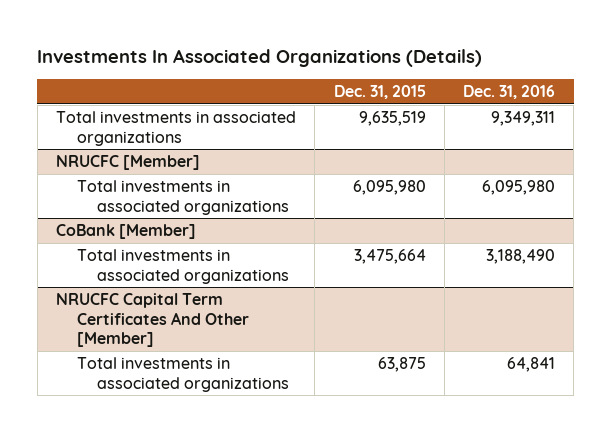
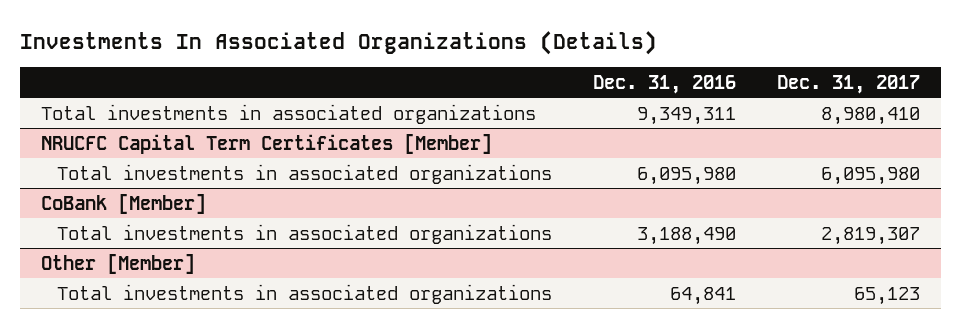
[333,84,426,99] Dec. 31, 2015 -> none
none -> [777,74,921,94] Dec. 31, 2017
[56,155,201,171] NRUCFC [Member] -> [40,133,492,154] NRUCFC Capital Term Certificates [Member]
[56,293,249,347] NRUCFC Capital Term Certificates And Other [Member] -> [40,253,195,274] Other [Member]

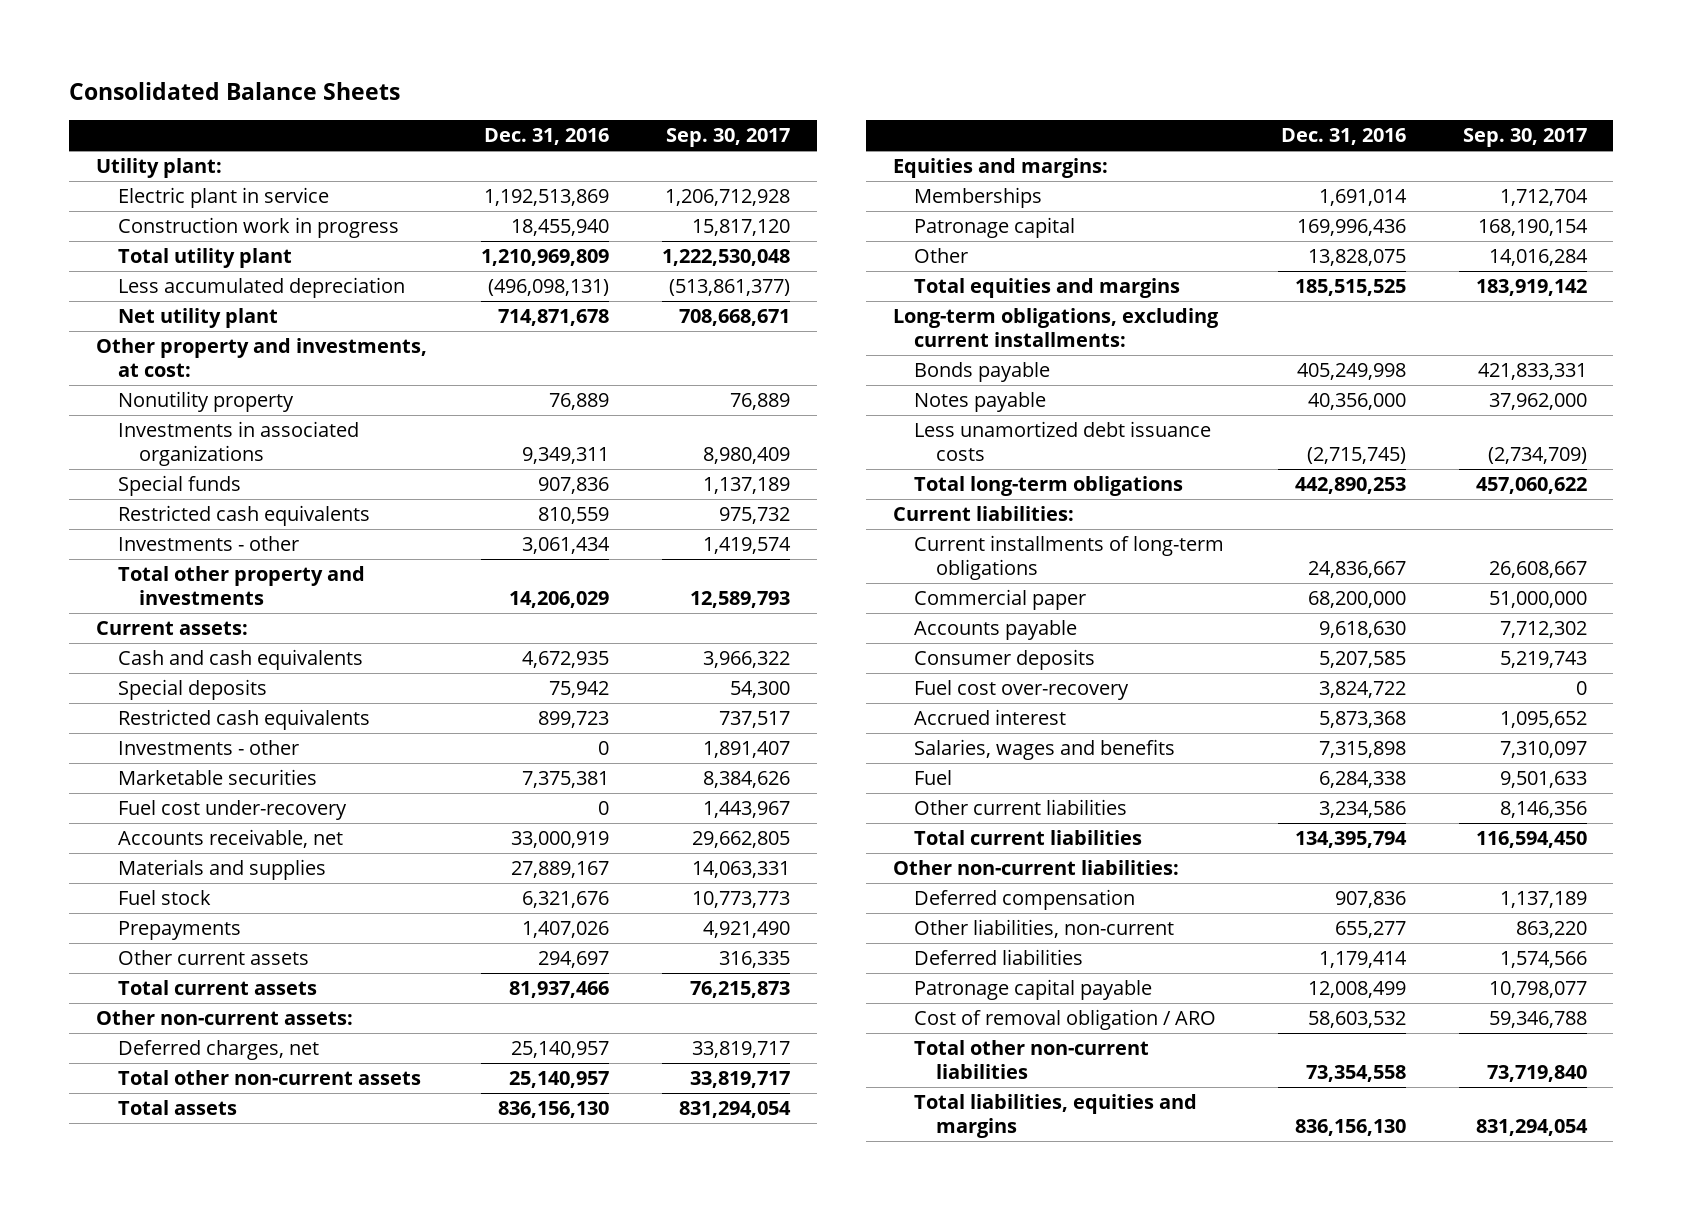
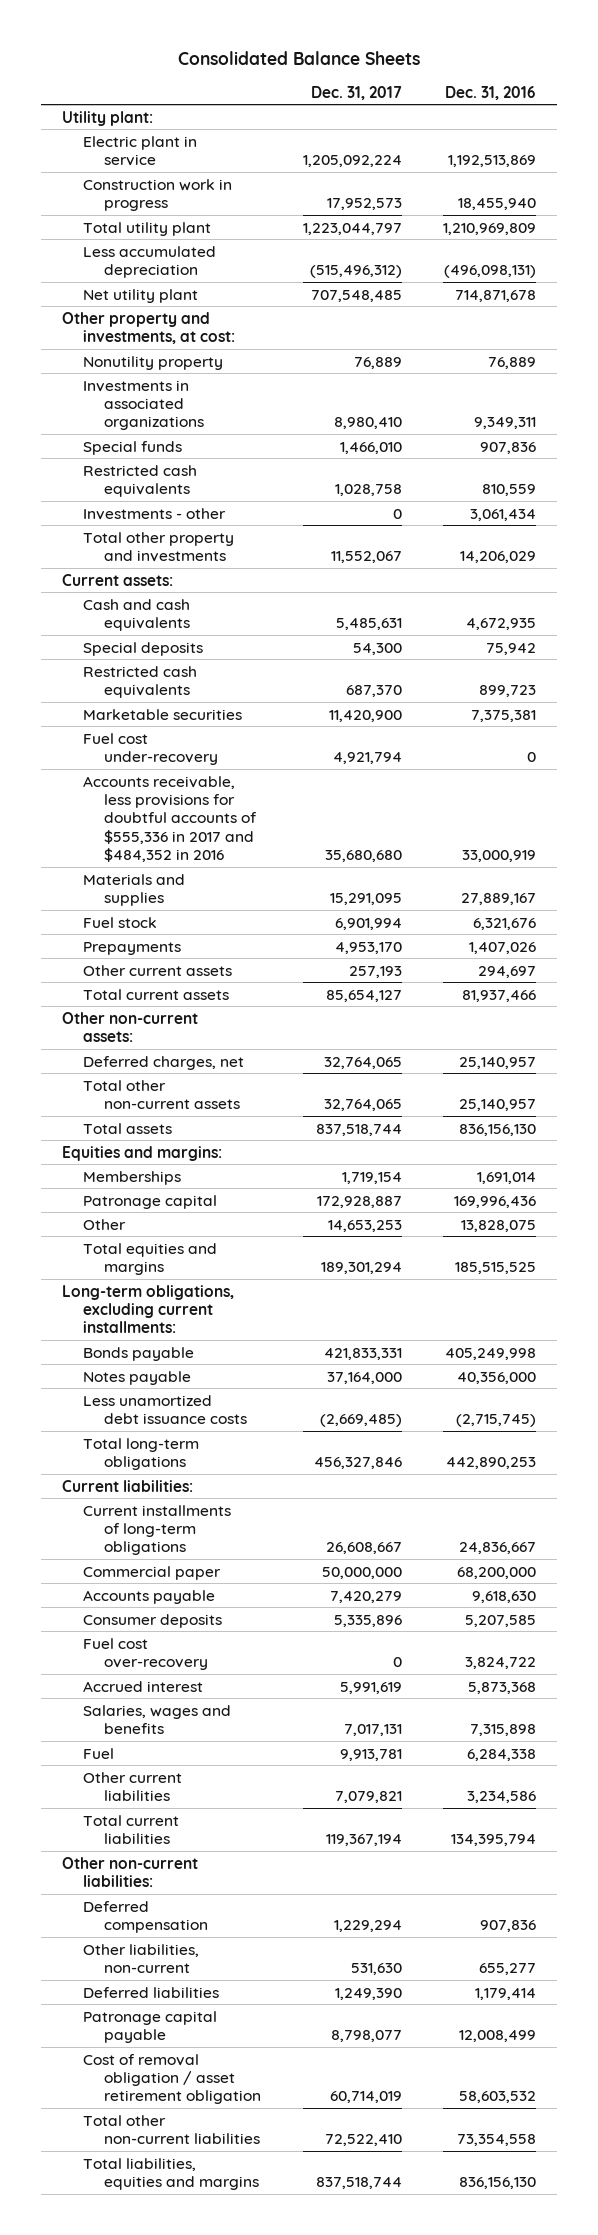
[665,128,790,148] Sep. 30, 2017 -> none
none -> [310,85,402,100] Dec. 31, 2017
[117,740,299,756] Investments - other -> none
[117,829,343,849] Accounts receivable, net -> [82,775,257,863] Accounts receivable, less provisions for doubtful accounts of $555,336 in 2017 and $484,352 in 2016
[914,1009,1217,1031] Cost of removal obligation / ARO -> [82,2053,261,2105] Cost of removal obligation / asset retirement obligation

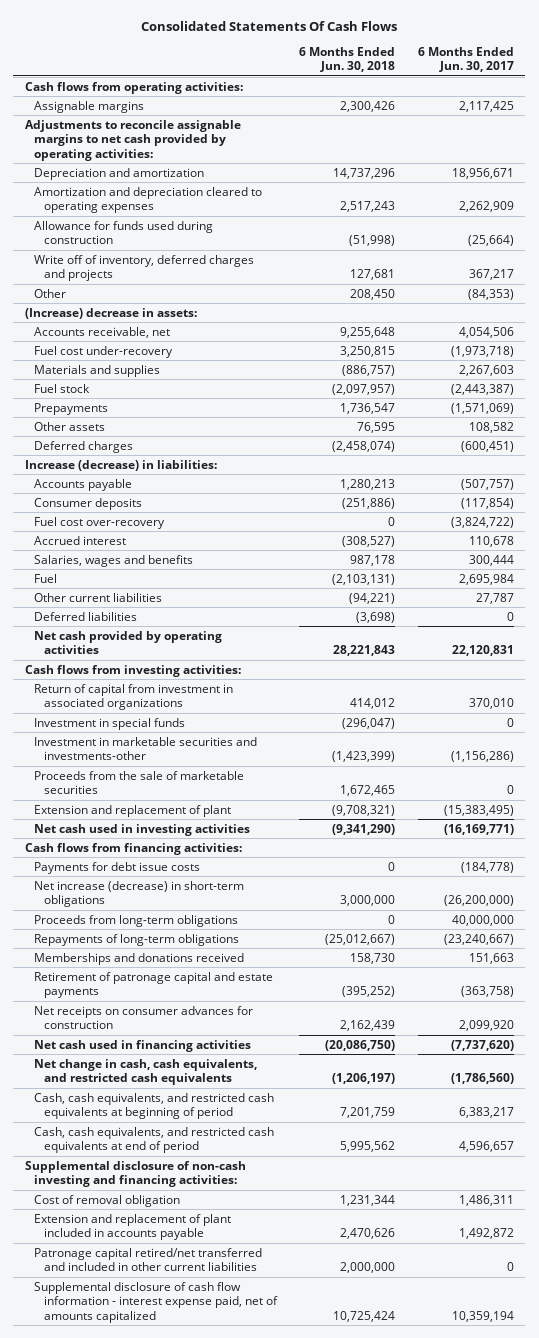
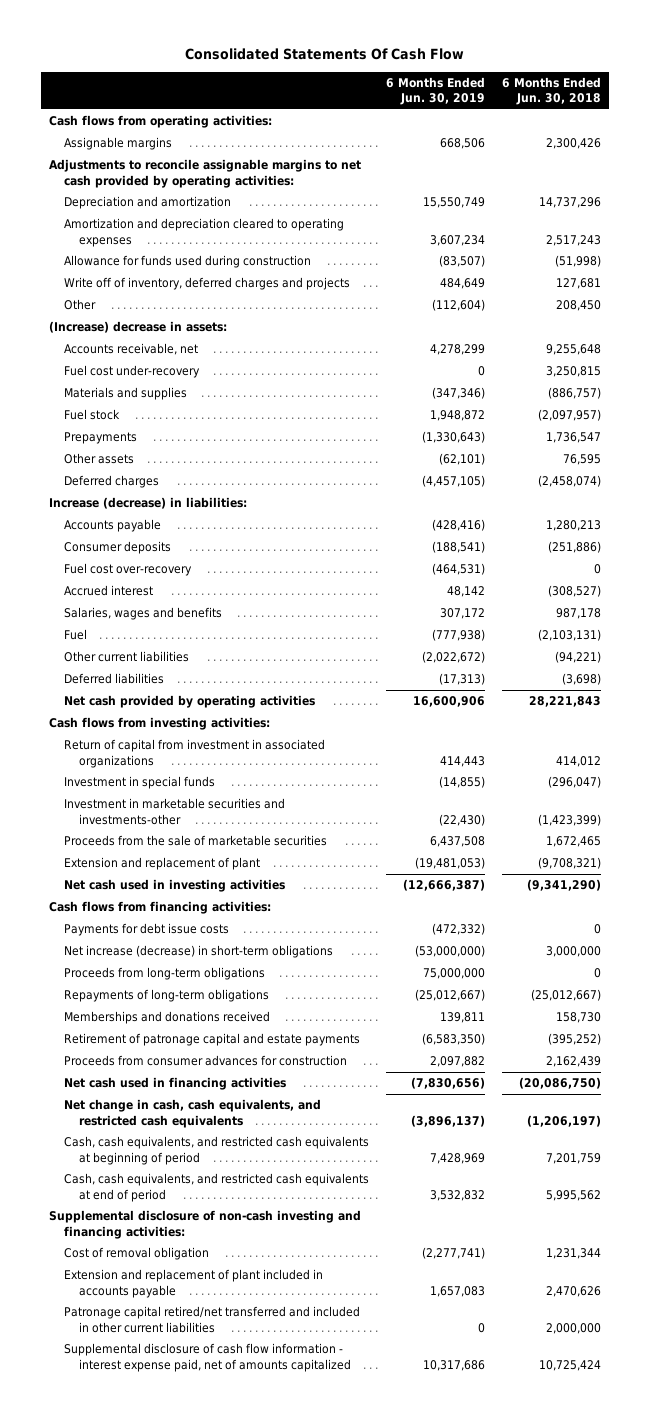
[141,20,398,31] Consolidated Statements Of Cash Flows -> [184,48,464,61] Consolidated Statements Of Cash Flow
[417,46,514,73] 6 Months Ended Jun. 30, 2017 -> none
none -> [385,76,485,106] 6 Months Ended Jun. 30, 2019
[34,1005,254,1030] Net receipts on consumer advances for construction -> [64,1055,348,1067] Proceeds from consumer advances for construction

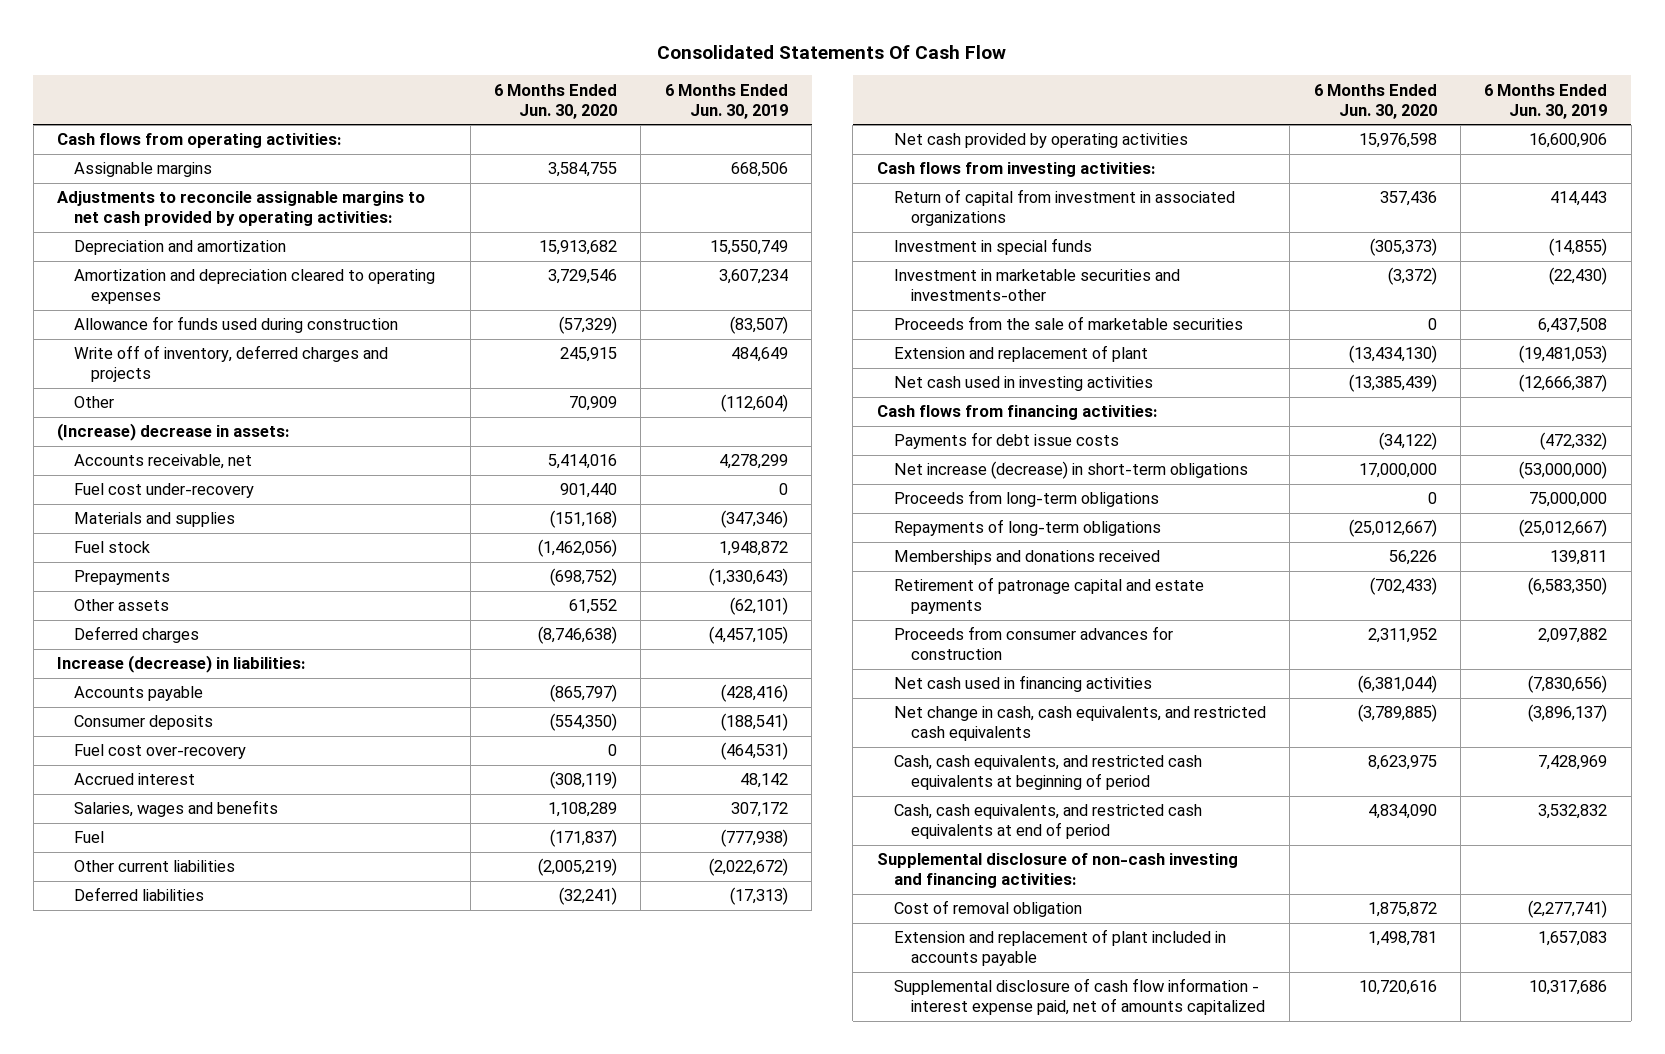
[501,76,601,106] 6 Months Ended Jun. 30, 2018 -> none
none -> [494,83,618,119] 6 Months Ended Jun. 30, 2020
[64,1306,361,1333] Patronage capital retired/net transferred and included in other current liabilities -> none

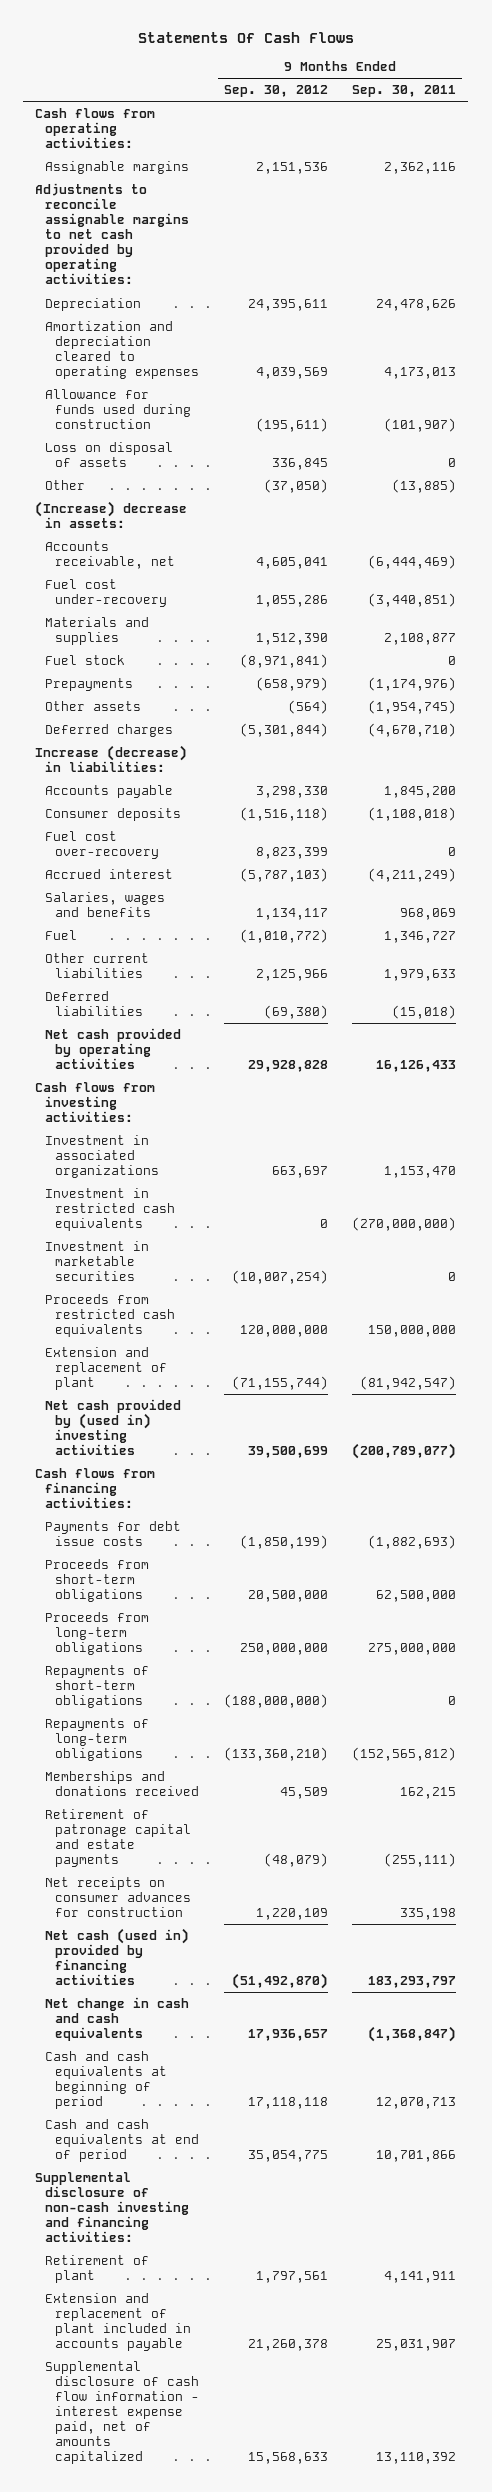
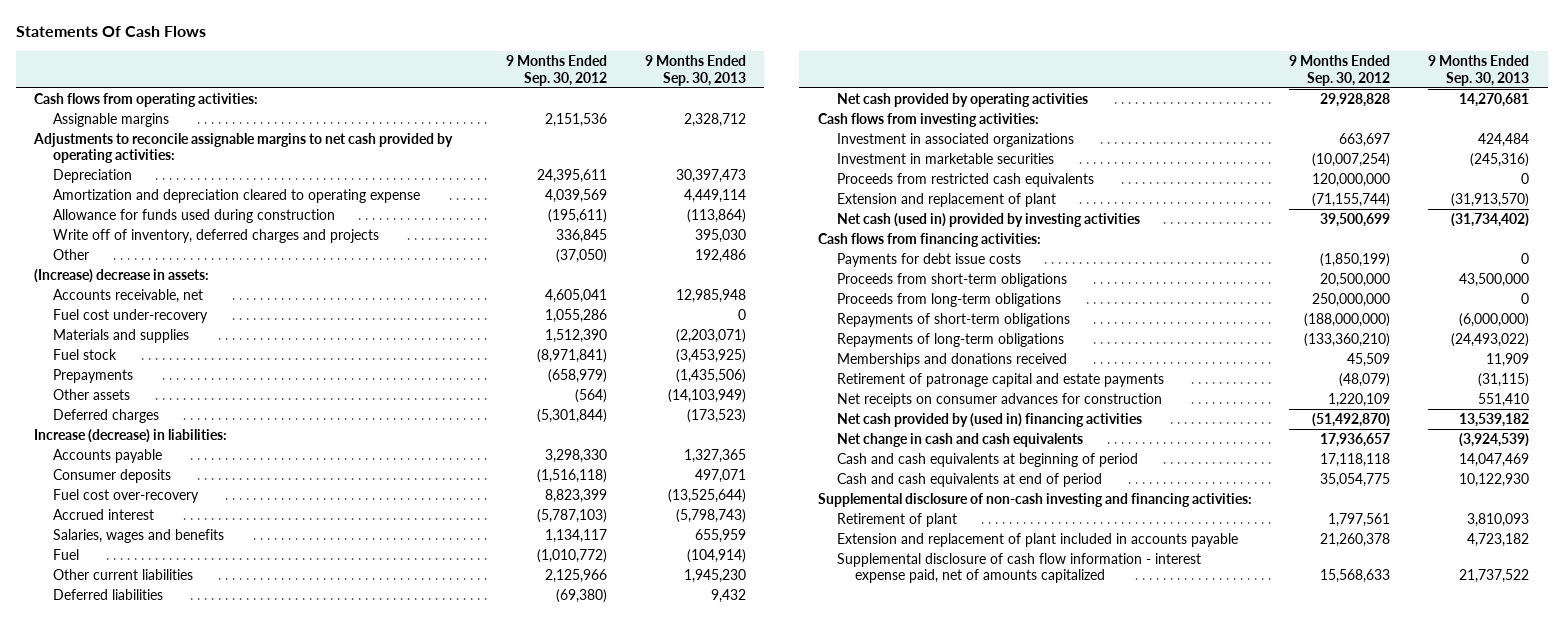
[352,85,457,98] Sep. 30, 2011 -> none
none -> [644,55,746,86] 9 Months Ended Sep. 30, 2013
[45,320,200,380] Amortization and depreciation cleared to operating expenses -> [53,188,421,203] Amortization and depreciation cleared to operating expense
[45,441,174,467] Loss on disposal of assets -> [53,228,380,243] Write off of inventory, deferred charges and projects
[45,1187,176,1232] Investment in restricted cash equivalents -> none
[45,1398,182,1456] Net cash provided by (used in) investing activities -> [836,212,1140,227] Net cash (used in) provided by investing activities
[45,1927,190,1986] Net cash (used in) provided by financing activities -> [836,412,1142,427] Net cash provided by (used in) financing activities

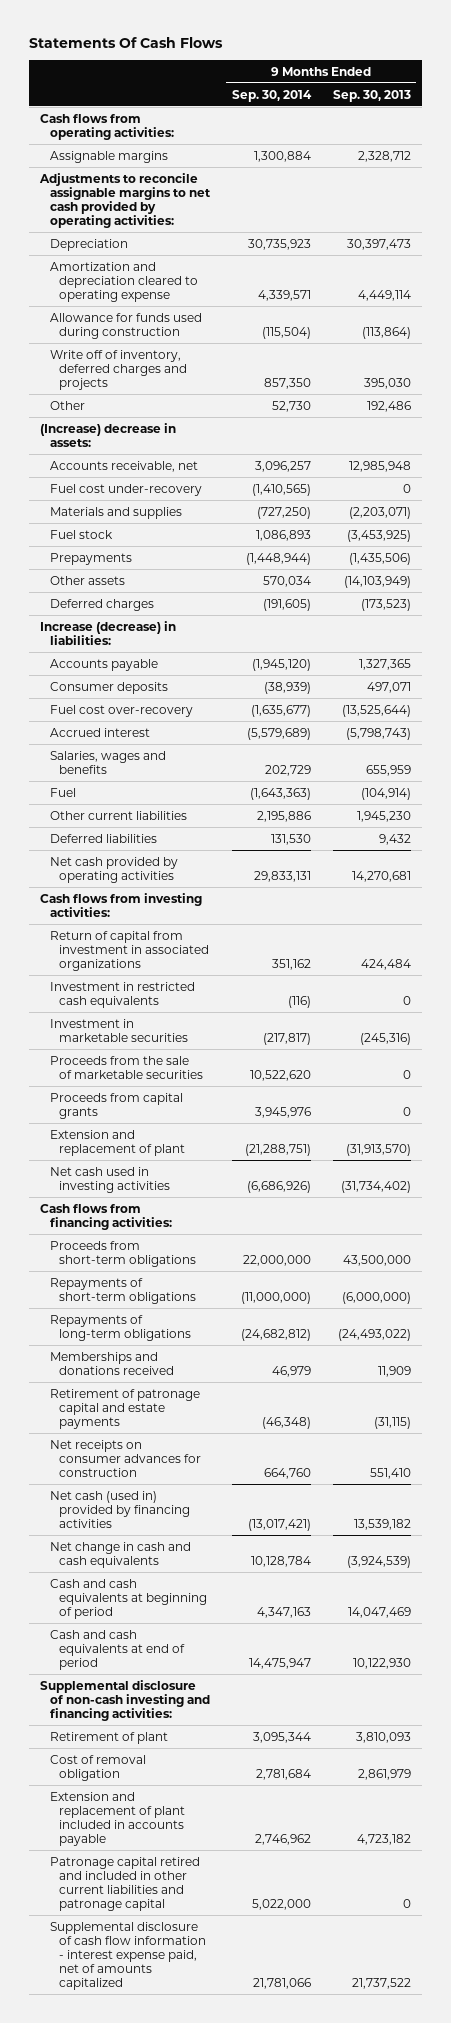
[505,55,607,86] 9 Months Ended Sep. 30, 2012 -> none
none -> [231,89,312,102] Sep. 30, 2014
[836,132,1074,147] Investment in associated organizations -> [49,930,210,971] Return of capital from investment in associated organizations
none -> [49,981,195,1008] Investment in restricted cash equivalents
[836,172,1094,187] Proceeds from restricted cash equivalents -> none
none -> [49,1055,204,1079] Proceeds from the sale of marketable securities
none -> [49,1092,183,1119] Proceeds from capital grants
[836,212,1140,227] Net cash (used in) provided by investing activities -> [49,1166,171,1193] Net cash used in investing activities
[836,252,1021,267] Payments for debt issue costs -> none
[836,292,1061,307] Proceeds from long-term obligations -> none
[836,412,1142,427] Net cash provided by (used in) financing activities -> [49,1490,191,1528] Net cash (used in) provided by financing activities
none -> [49,1754,146,1781] Cost of removal obligation
none -> [49,1856,200,1911] Patronage capital retired and included in other current liabilities and patronage capital

